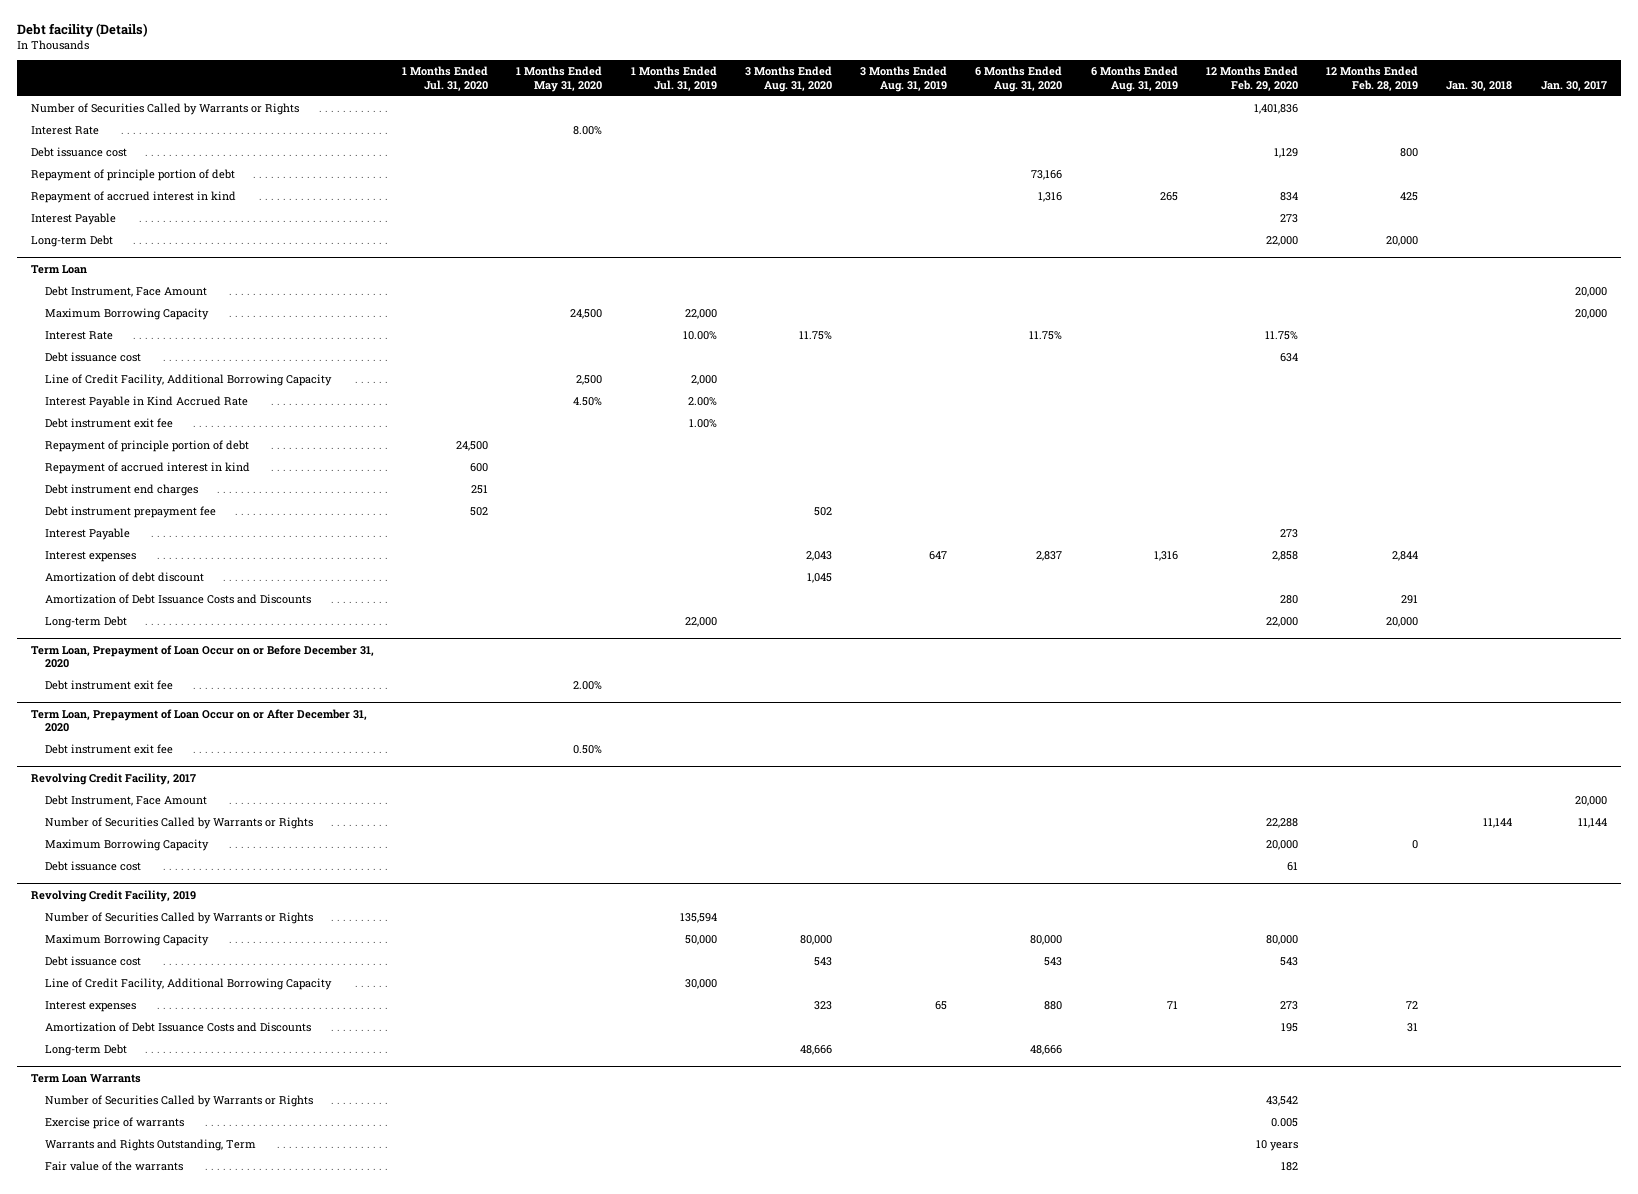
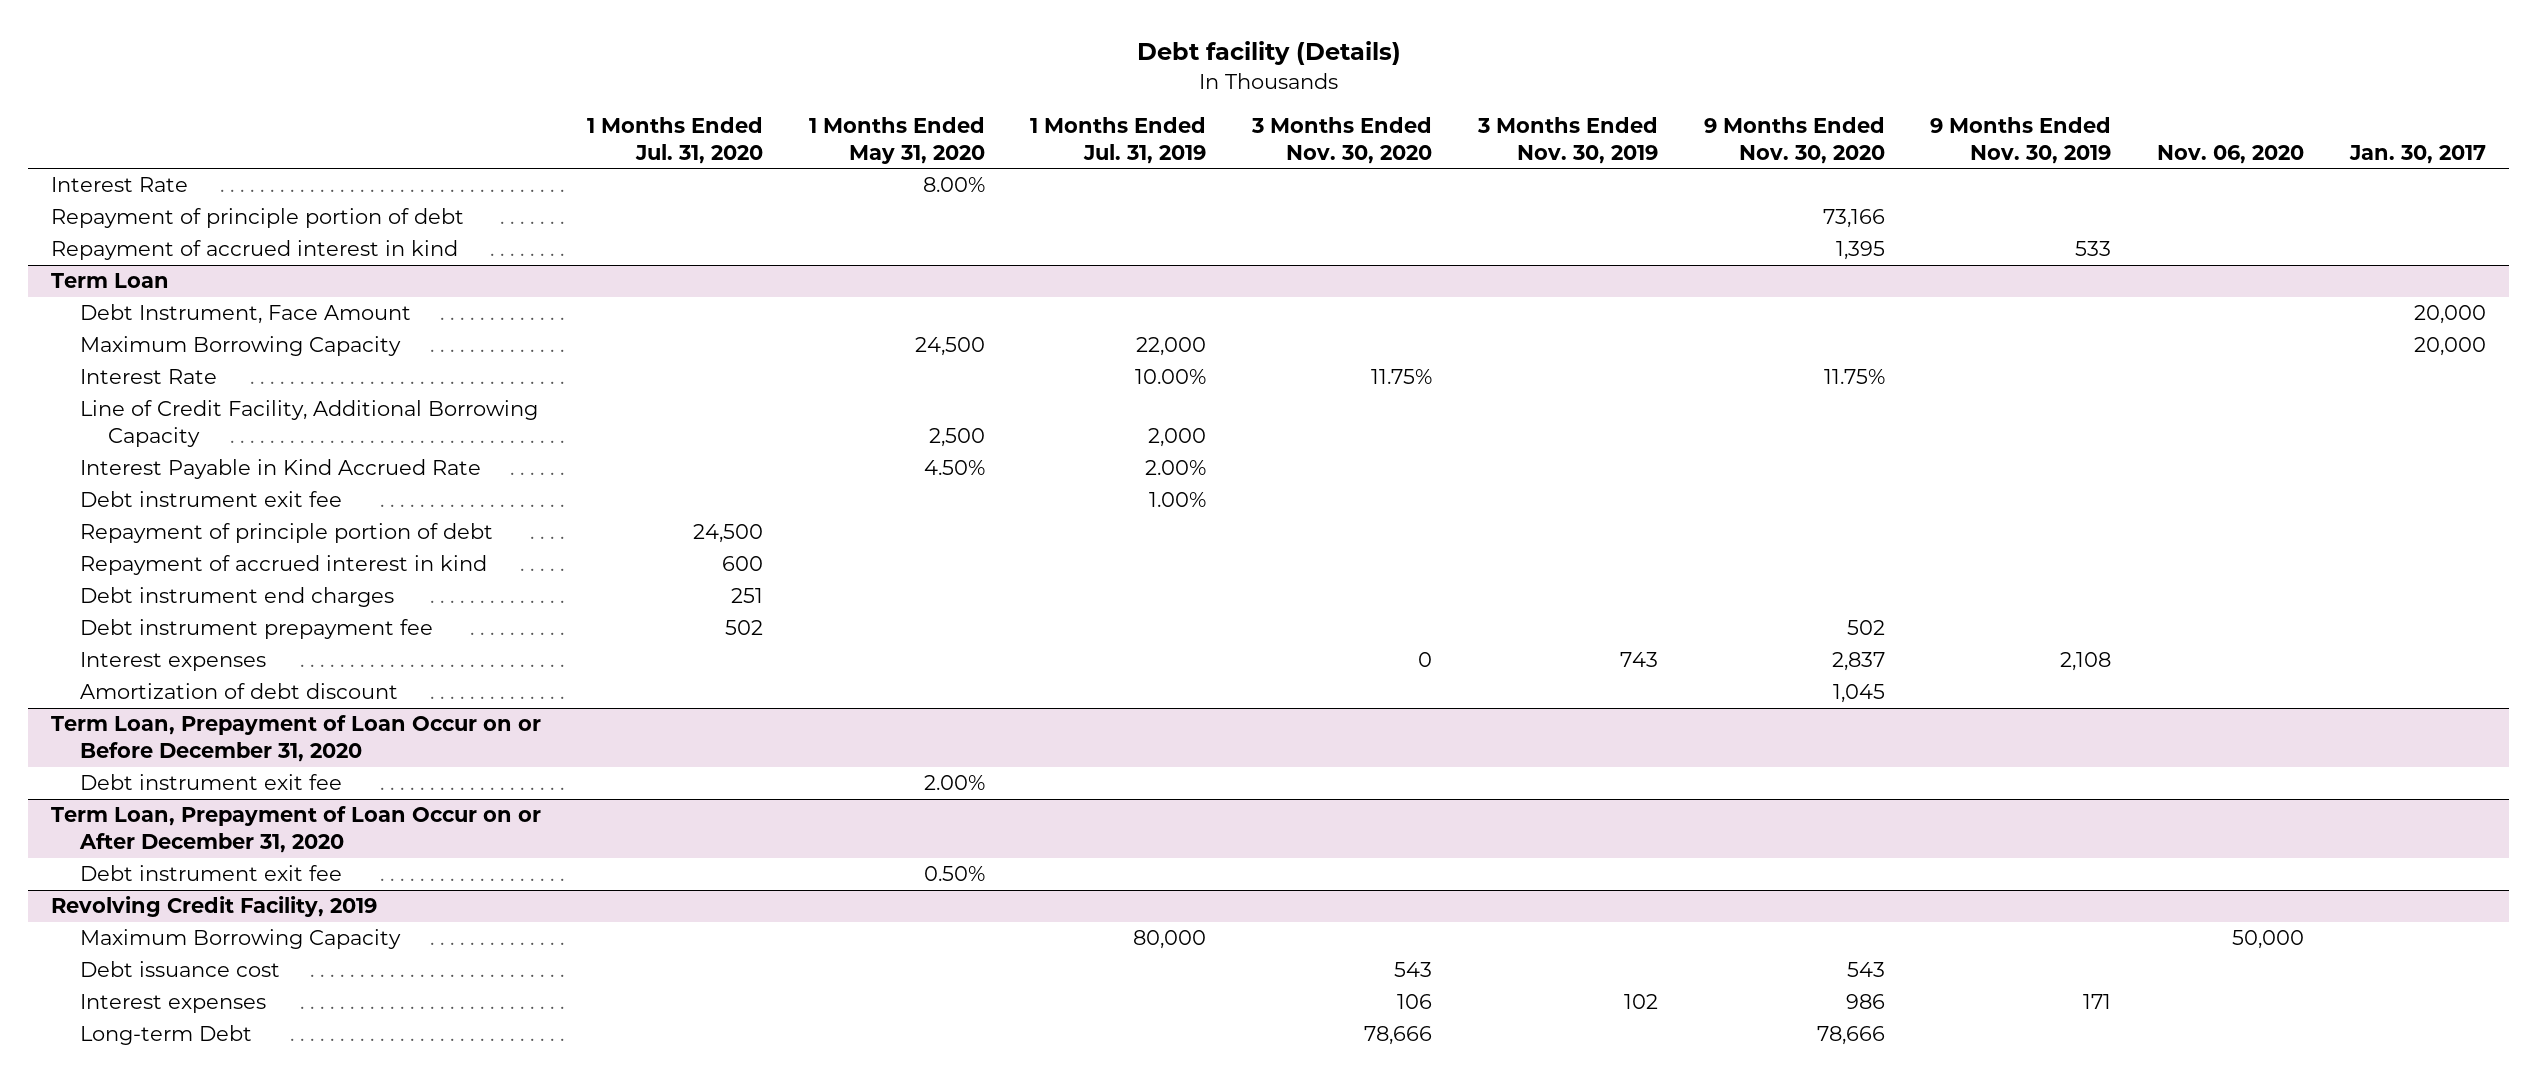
[744,66,832,92] 3 Months Ended Aug. 31, 2020 -> none
[860,66,948,92] 3 Months Ended Aug. 31, 2019 -> none
[975,66,1063,92] 6 Months Ended Aug. 31, 2020 -> none
[1090,66,1178,92] 6 Months Ended Aug. 31, 2019 -> none
[1205,66,1298,91] 12 Months Ended Feb. 29, 2020 -> none
[1326,66,1419,91] 12 Months Ended Feb. 28, 2019 -> none
[1446,80,1513,91] Jan. 30, 2018 -> none
none -> [1251,116,1433,164] 3 Months Ended Nov. 30, 2020
none -> [1476,116,1658,164] 3 Months Ended Nov. 30, 2019
none -> [1703,116,1885,164] 9 Months Ended Nov. 30, 2020
none -> [1930,116,2112,164] 9 Months Ended Nov. 30, 2019
none -> [2157,144,2305,164] Nov. 06, 2020
[30,103,299,116] Number of Securities Called by Warrants or Rights -> none
[30,147,127,158] Debt issuance cost -> none
[30,213,116,226] Interest Payable -> none
[30,235,113,248] Long-term Debt -> none
[45,352,142,363] Debt issuance cost -> none
[45,528,131,541] Interest Payable -> none
[45,594,312,605] Amortization of Debt Issuance Costs and Discounts -> none
[45,616,128,629] Long-term Debt -> none
[30,772,196,785] Revolving Credit Facility, 2017 -> none
[45,795,208,807] Debt Instrument, Face Amount -> none
[45,817,314,830] Number of Securities Called by Warrants or Rights -> none
[45,839,210,852] Maximum Borrowing Capacity -> none
[45,861,142,872] Debt issuance cost -> none
[45,912,314,925] Number of Securities Called by Warrants or Rights -> none
[684,935,717,946] 50,000 -> [1133,930,1207,950] 80,000
[45,978,333,991] Line of Credit Facility, Additional Borrowing Capacity -> none
[45,1022,312,1033] Amortization of Debt Issuance Costs and Discounts -> none
[30,1073,141,1083] Term Loan Warrants -> none
[45,1095,314,1108] Number of Securities Called by Warrants or Rights -> none
[45,1117,185,1130] Exercise price of warrants -> none
[45,1139,257,1152] Warrants and Rights Outstanding, Term -> none
[45,1161,184,1172] Fair value of the warrants -> none

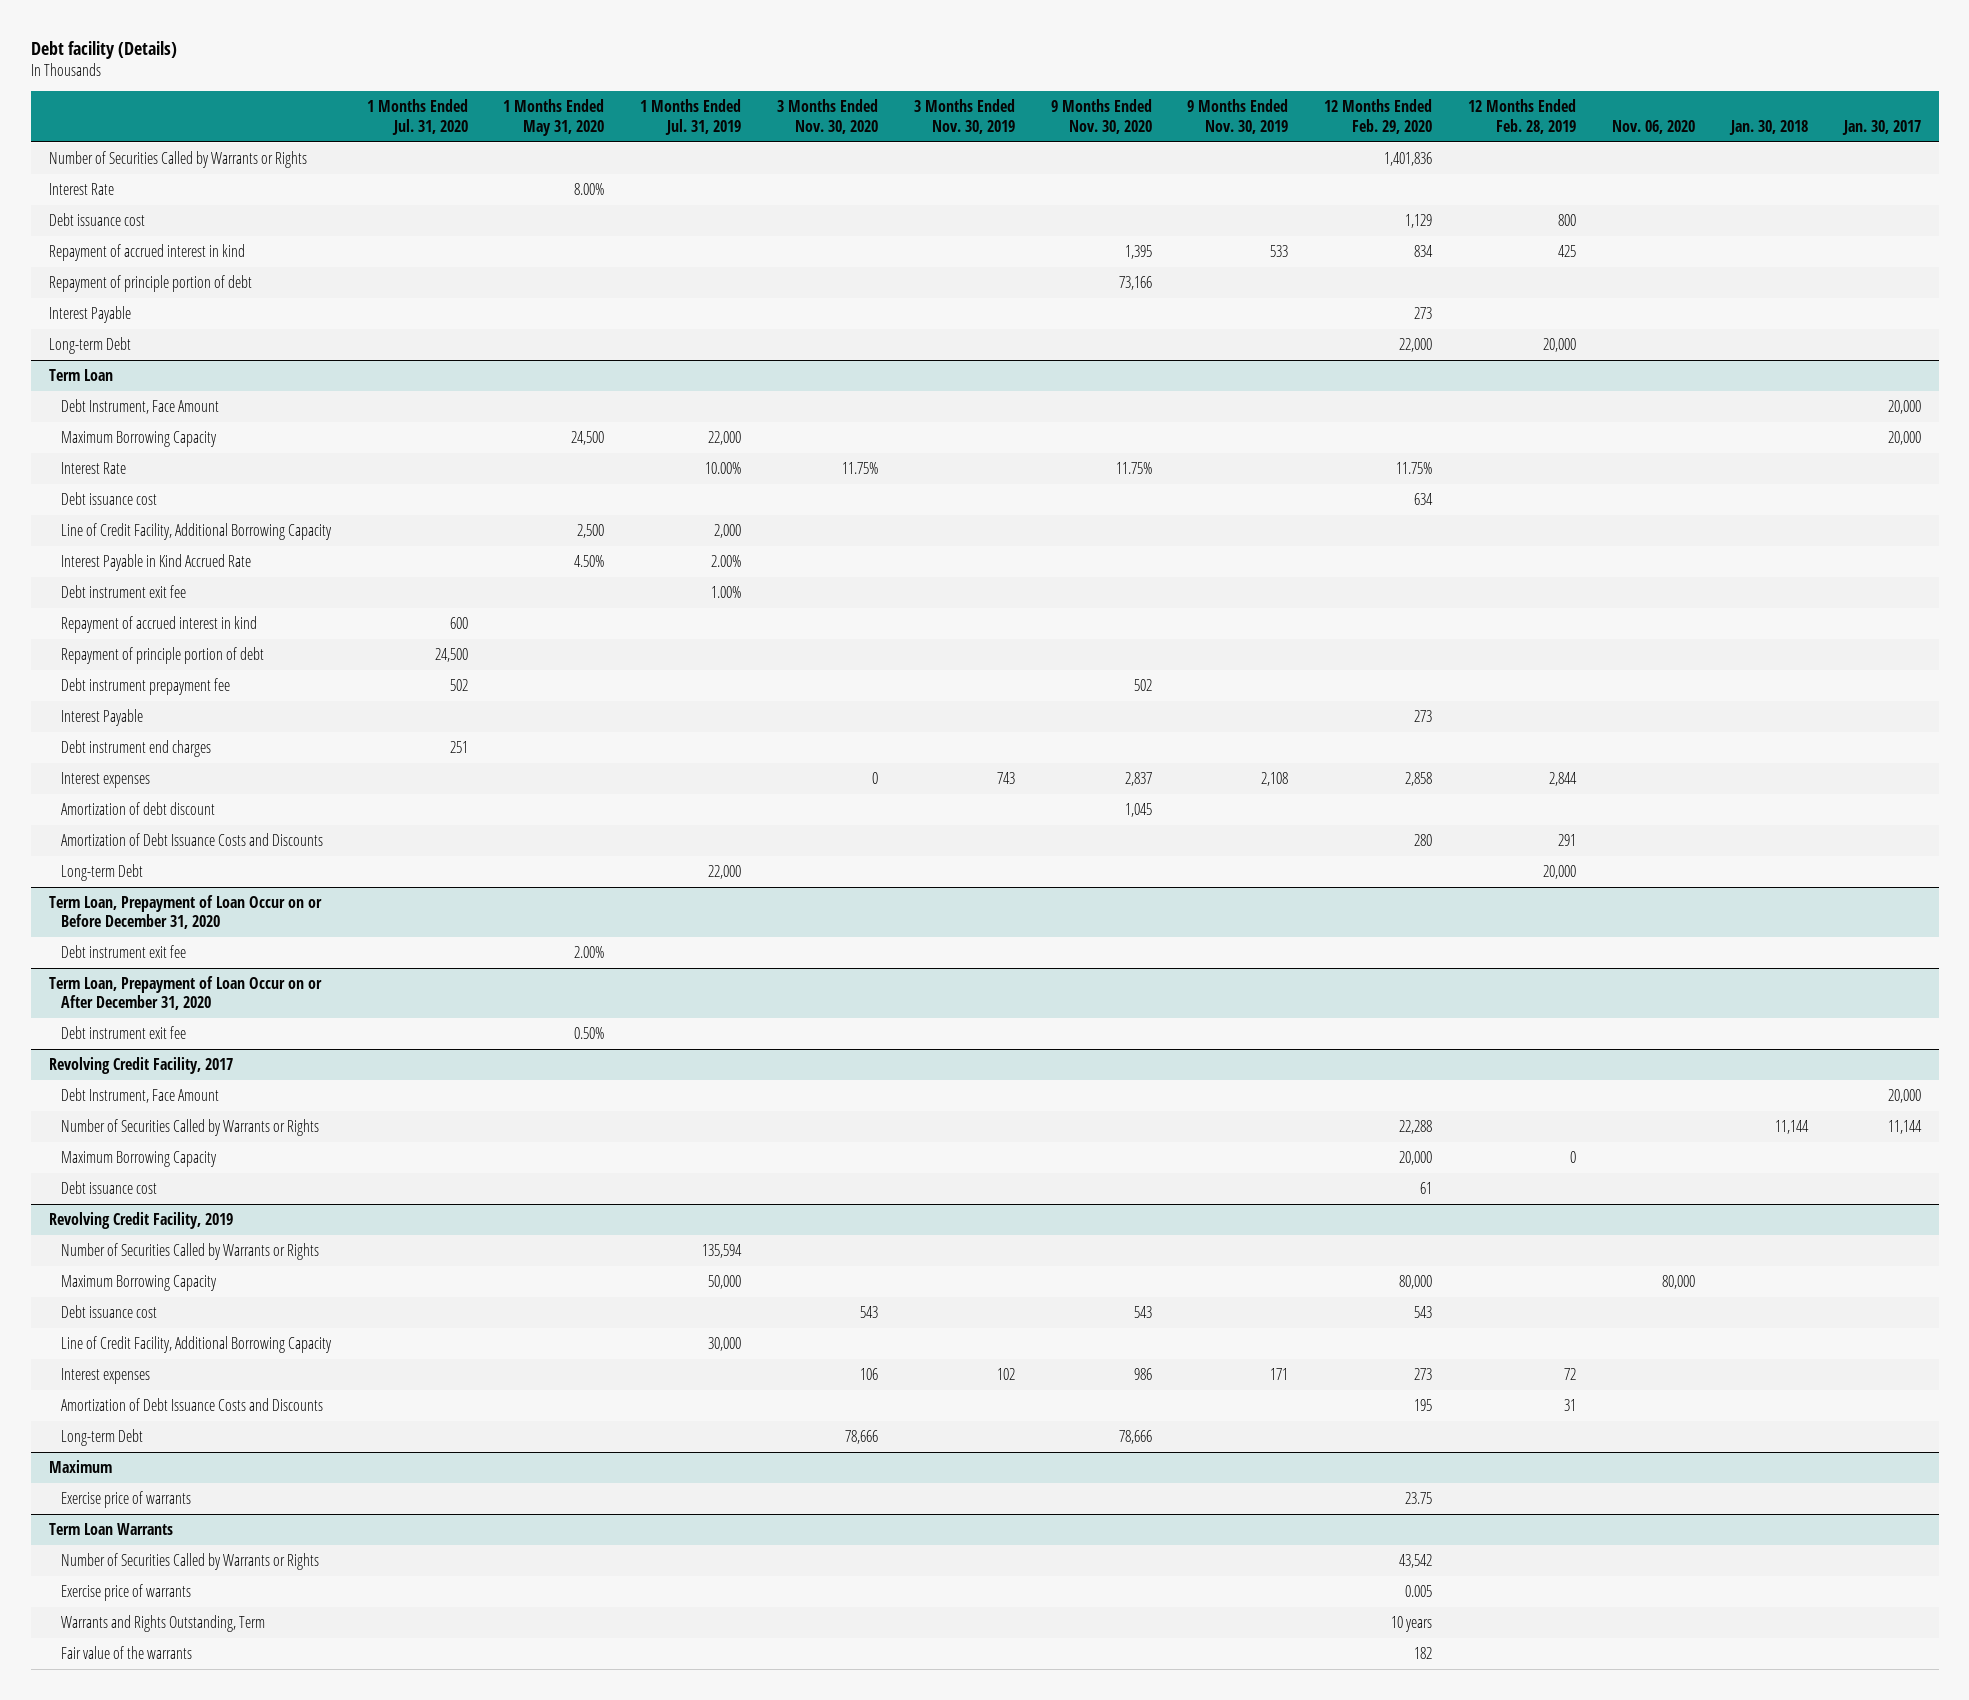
none -> [1324,99,1433,134] 12 Months Ended Feb. 29, 2020
none -> [1468,99,1577,134] 12 Months Ended Feb. 28, 2019
none -> [1728,119,1808,135] Jan. 30, 2018
none -> [48,150,307,168] Number of Securities Called by Warrants or Rights
none -> [48,212,145,226] Debt issuance cost
[51,208,465,229] Repayment of principle portion of debt -> [48,274,252,292] Repayment of principle portion of debt
none -> [48,305,131,323] Interest Payable
none -> [48,336,131,354] Long-term Debt
none -> [60,491,157,505] Debt issuance cost
[79,523,493,544] Repayment of principle portion of debt -> [60,646,264,664] Repayment of principle portion of debt
none -> [60,708,143,726] Interest Payable
[79,587,394,608] Debt instrument end charges -> [60,739,211,757] Debt instrument end charges
none -> [60,832,323,846] Amortization of Debt Issuance Costs and Discounts
none -> [60,863,143,881] Long-term Debt
none -> [48,1056,233,1074] Revolving Credit Facility, 2017
none -> [60,1087,219,1103] Debt Instrument, Face Amount
none -> [60,1118,319,1136] Number of Securities Called by Warrants or Rights
none -> [60,1150,217,1167] Maximum Borrowing Capacity
none -> [60,1180,157,1194] Debt issuance cost
none -> [60,1242,319,1260] Number of Securities Called by Warrants or Rights
[1133,930,1207,950] 80,000 -> [708,1274,742,1289] 50,000
[2232,930,2305,950] 50,000 -> [1661,1274,1695,1289] 80,000
none -> [60,1335,332,1353] Line of Credit Facility, Additional Borrowing Capacity
none -> [60,1397,323,1411] Amortization of Debt Issuance Costs and Discounts
none -> [48,1459,112,1473] Maximum
none -> [60,1490,191,1508] Exercise price of warrants
none -> [48,1522,173,1535] Term Loan Warrants
none -> [60,1552,319,1570] Number of Securities Called by Warrants or Rights
none -> [60,1583,191,1601] Exercise price of warrants
none -> [60,1614,265,1632] Warrants and Rights Outstanding, Term
none -> [60,1645,192,1659] Fair value of the warrants

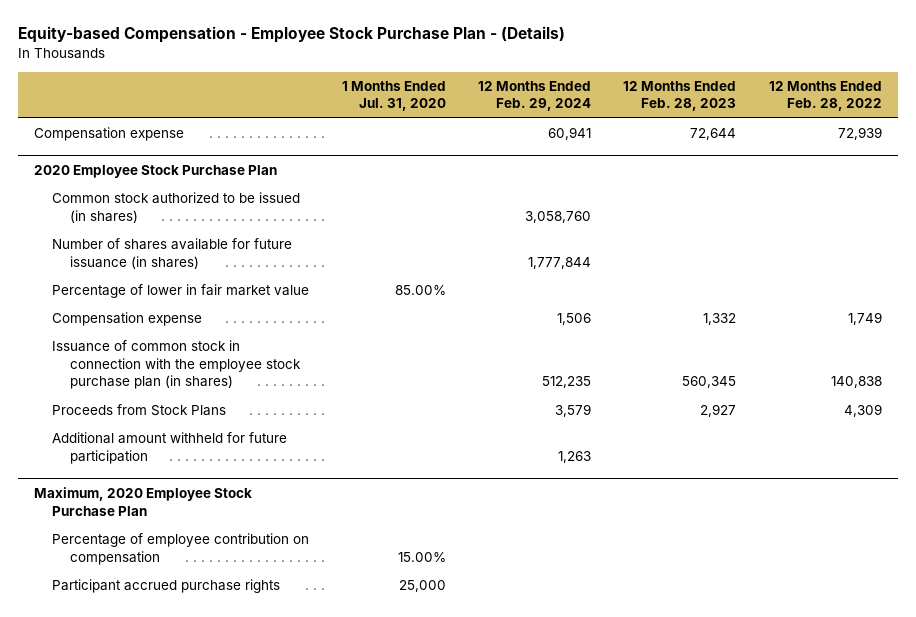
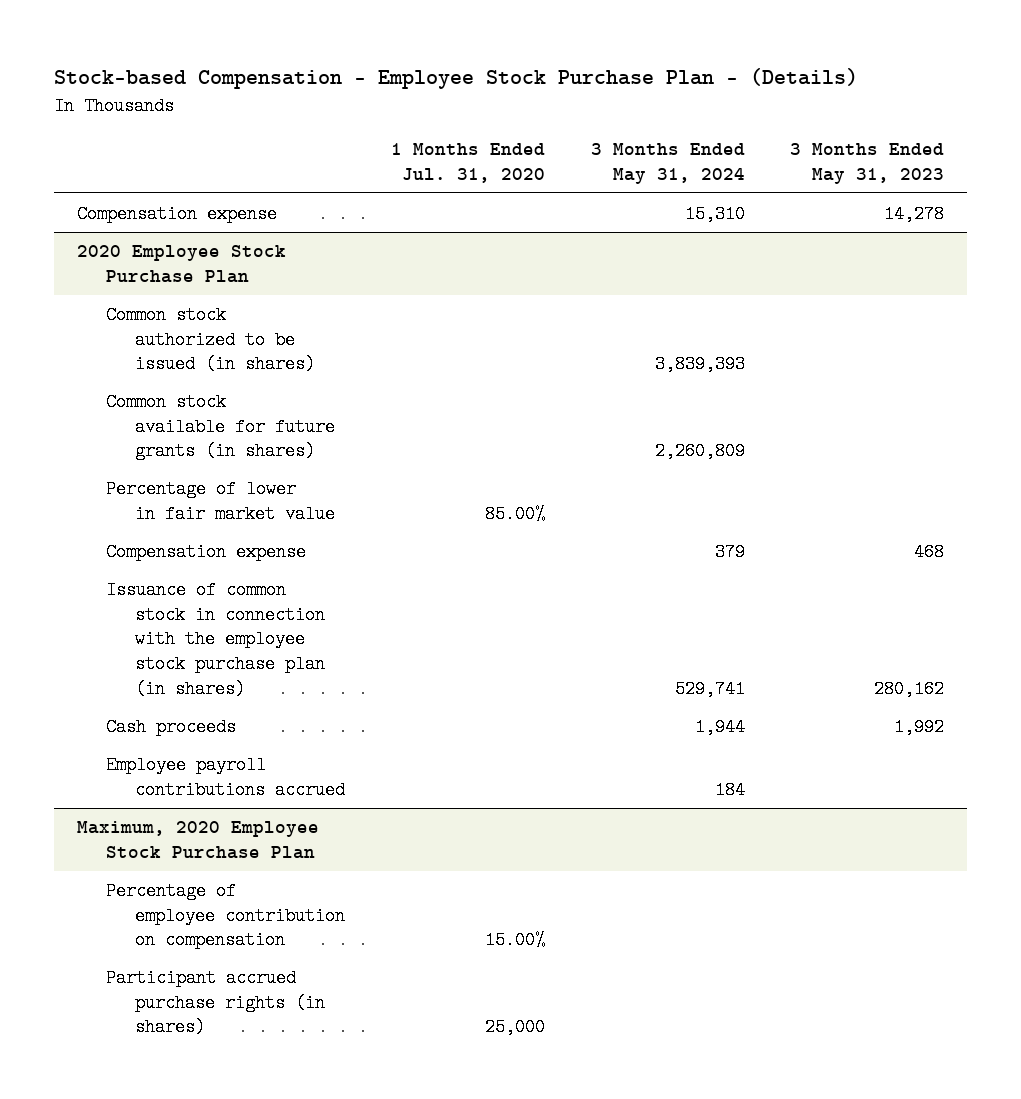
[18,26,566,44] Equity-based Compensation - Employee Stock Purchase Plan - (Details) -> [54,68,859,90] Stock-based Compensation - Employee Stock Purchase Plan - (Details)
[478,80,592,112] 12 Months Ended Feb. 29, 2024 -> none
[623,80,737,112] 12 Months Ended Feb. 28, 2023 -> none
[768,80,882,112] 12 Months Ended Feb. 28, 2022 -> none
none -> [590,142,745,184] 3 Months Ended May 31, 2024
none -> [790,142,945,184] 3 Months Ended May 31, 2023
[52,238,293,269] Number of shares available for future issuance (in shares) -> none
none -> [106,392,336,461] Common stock available for future grants (in shares)
[52,432,288,464] Additional amount withheld for future participation -> none
[52,404,227,417] Proceeds from Stock Plans -> [106,717,237,736] Cash proceeds
none -> [106,755,346,799] Employee payroll contributions accrued
[52,579,281,594] Participant accrued purchase rights -> [106,968,326,1037] Participant accrued purchase rights (in shares)

